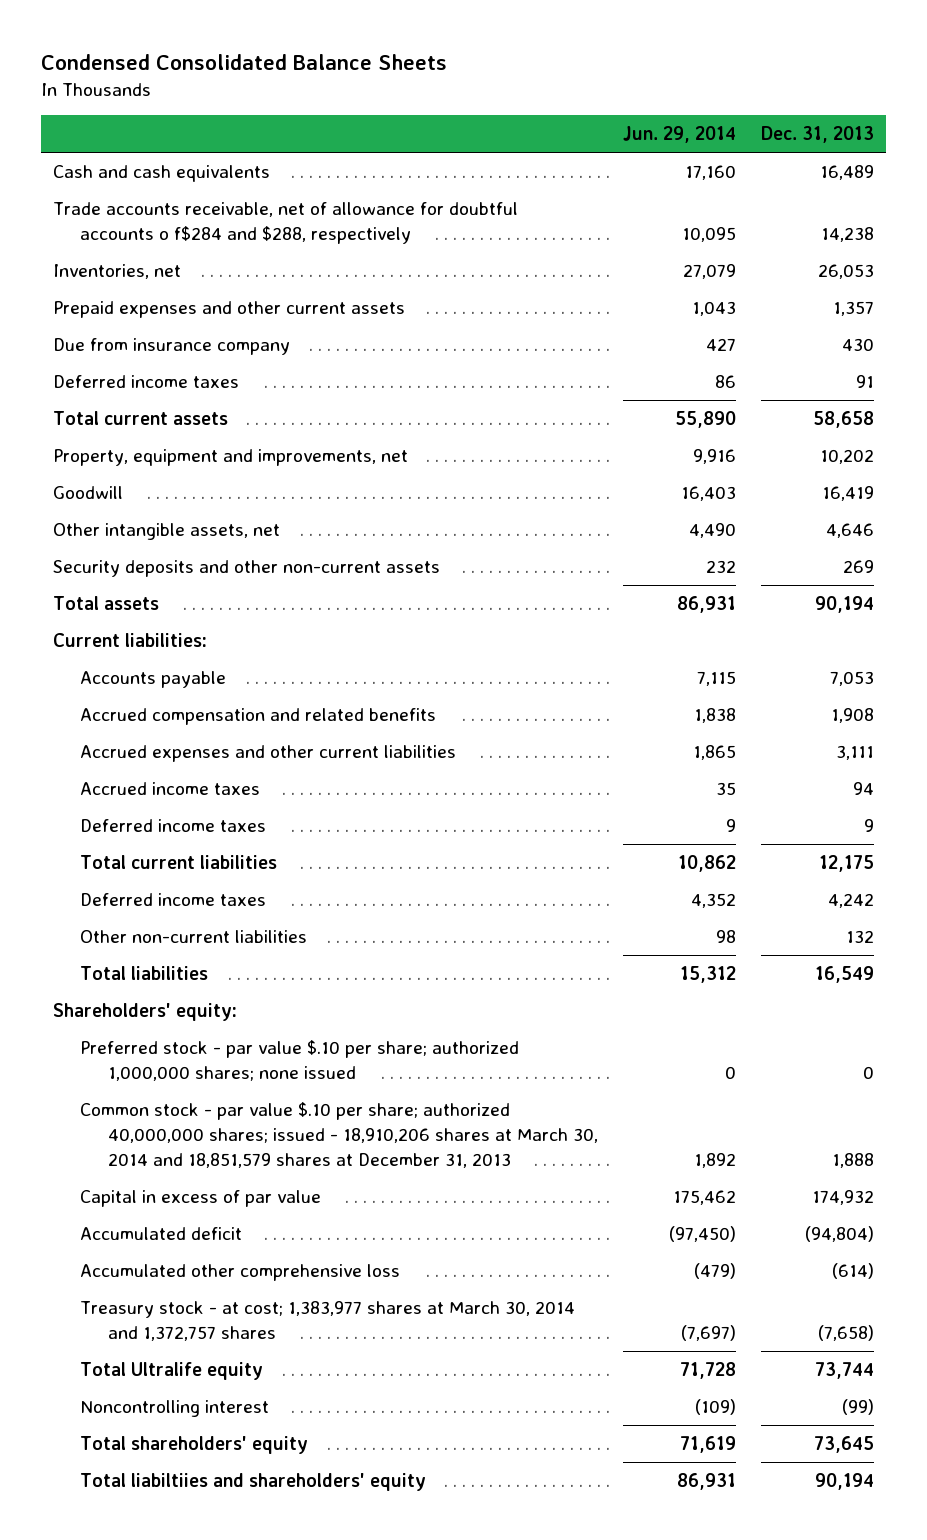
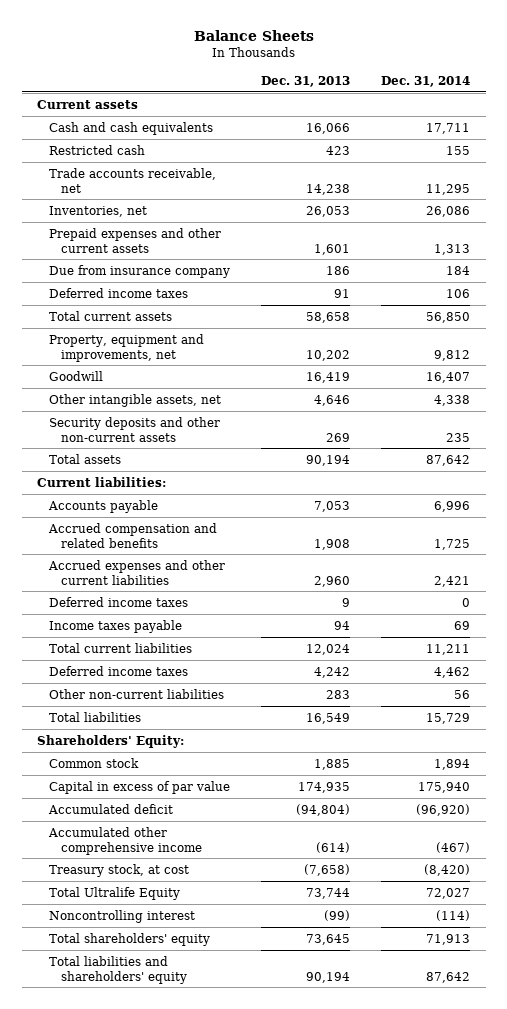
[40,54,447,71] Condensed Consolidated Balance Sheets -> [193,29,314,41] Balance Sheets
[622,126,736,144] Jun. 29, 2014 -> none
none -> [381,76,471,88] Dec. 31, 2014
none -> [37,99,139,109] Current assets
[819,165,874,181] 16,489 -> [306,122,351,134] 16,066
none -> [49,144,146,155] Restricted cash
[52,202,518,244] Trade accounts receivable, net of allowance for doubtful accounts o f$284 and $288, respectively -> [49,167,217,193] Trade accounts receivable, net
[832,301,874,317] 1,357 -> [314,243,351,255] 1,601
[841,338,874,352] 430 -> [326,265,351,275] 186
[80,782,261,796] Accrued income taxes -> none
[835,745,874,761] 3,111 -> [314,575,351,587] 2,960
none -> [49,619,183,633] Income taxes payable
[818,855,874,873] 12,175 -> [306,643,351,655] 12,024
[845,930,874,944] 132 -> [326,689,351,699] 283
[80,1040,520,1081] Preferred stock - par value $.10 per share; authorized 1,000,000 shares; none issued -> none
[80,1102,598,1168] Common stock - par value $.10 per share; authorized 40,000,000 shares; issued - 18,910,206 shares at March 30, 2014 and 18,851,579 shares at December 31, 2013 -> none
[52,1003,237,1022] Shareholders' equity: -> [37,734,185,748] Shareholders' Equity:
none -> [49,757,140,768] Common stock
[811,1190,874,1206] 174,932 -> [298,781,351,793] 174,935
[80,1264,401,1282] Accumulated other comprehensive loss -> [48,826,202,855] Accumulated other comprehensive income
[80,1301,576,1341] Treasury stock - at cost; 1,383,977 shares at March 30, 2014 and 1,372,757 shares -> [49,863,190,877] Treasury stock, at cost
[80,1362,264,1381] Total Ultralife equity -> [49,886,181,900] Total Ultralife Equity
[80,1473,427,1492] Total liabiltiies and shareholders' equity -> [49,955,187,984] Total liabilities and shareholders' equity

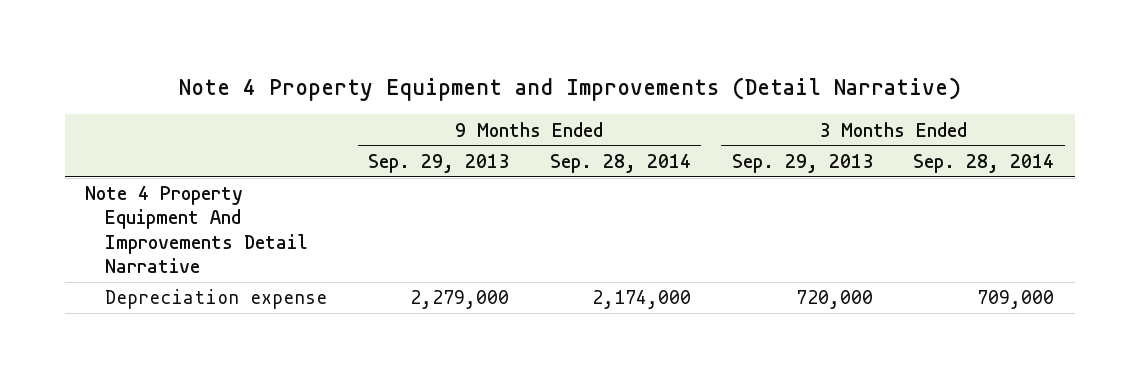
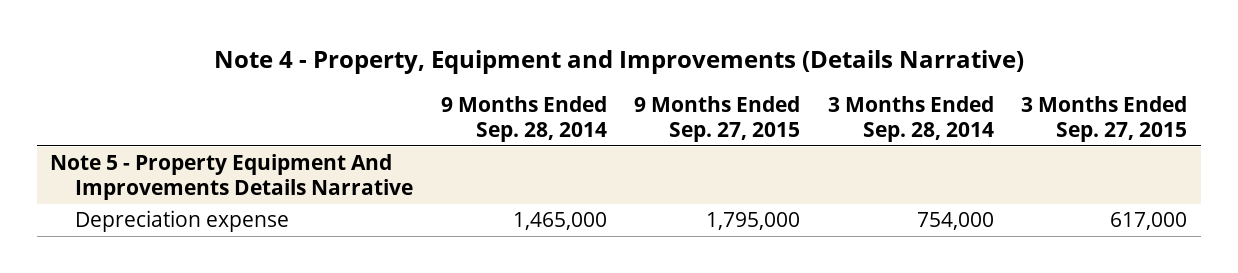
[178,77,961,102] Note 4 Property Equipment and Improvements (Detail Narrative) -> [213,50,1024,75] Note 4 - Property, Equipment and Improvements (Details Narrative)
[367,153,509,173] Sep. 29, 2013 -> none
[731,153,873,173] Sep. 29, 2013 -> none
none -> [634,95,801,142] 9 Months Ended Sep. 27, 2015
none -> [1021,95,1188,142] 3 Months Ended Sep. 27, 2015
[85,186,308,273] Note 4 Property Equipment And Improvements Detail Narrative -> [50,154,414,201] Note 5 - Property Equipment And Improvements Details Narrative
[591,290,691,310] 2,174,000 -> [512,212,607,231] 1,465,000
[977,290,1055,310] 709,000 -> [916,212,994,231] 754,000

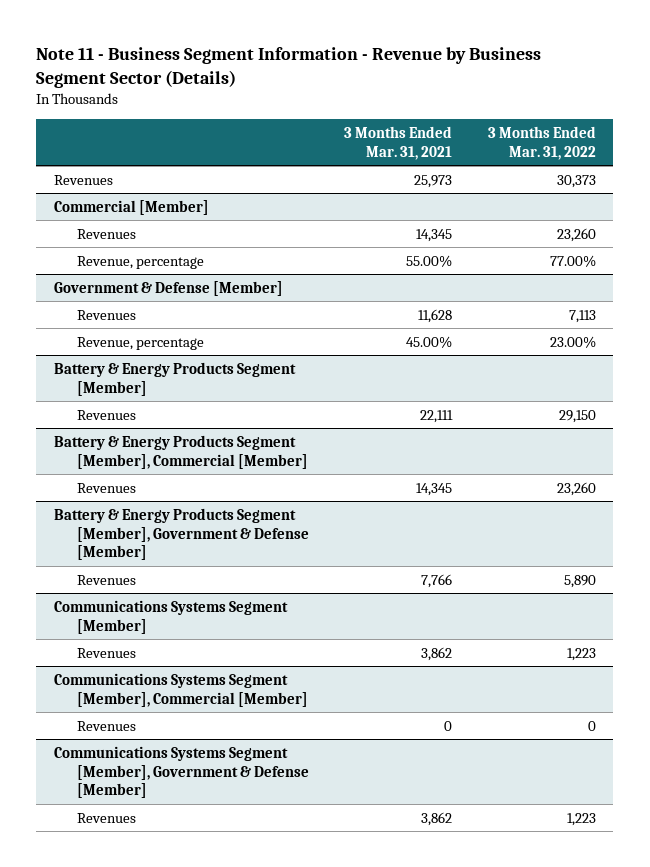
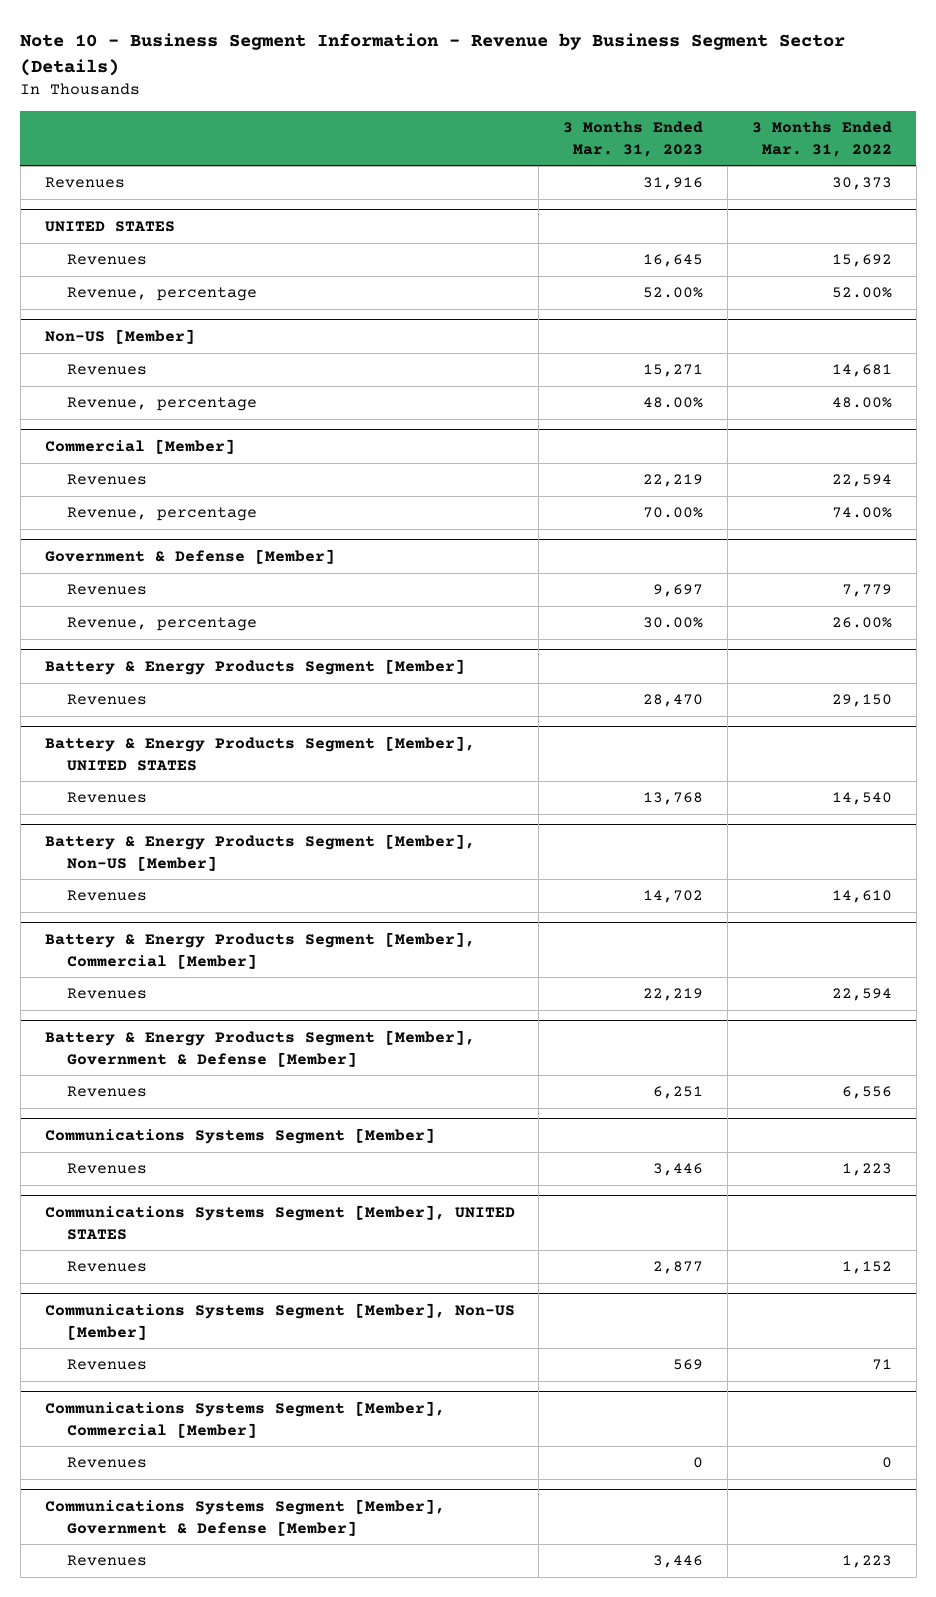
[36,47,542,88] Note 11 - Business Segment Information - Revenue by Business Segment Sector (Details) -> [20,33,846,76] Note 10 - Business Segment Information - Revenue by Business Segment Sector (Details)
[344,125,453,160] 3 Months Ended Mar. 31, 2021 -> none
none -> [563,121,704,157] 3 Months Ended Mar. 31, 2023
none -> [44,221,175,233] UNITED STATES
none -> [66,254,147,266] Revenues
none -> [66,287,257,302] Revenue, percentage
none -> [44,329,195,345] Non-US [Member]
none -> [66,364,147,376] Revenues
none -> [66,397,257,412] Revenue, percentage
[556,227,596,242] 23,260 -> [831,474,892,488] 22,594
[549,254,596,267] 77.00% -> [831,507,892,519] 74.00%
[568,309,596,323] 7,113 -> [841,584,892,598] 7,779
[549,335,596,348] 23.00% -> [831,617,892,629] 26.00%
none -> [44,736,475,771] Battery & Energy Products Segment [Member], UNITED STATES
none -> [66,792,147,804] Revenues
none -> [44,834,475,871] Battery & Energy Products Segment [Member], Non-US [Member]
none -> [66,890,147,902] Revenues
[556,481,596,496] 23,260 -> [831,988,892,1002] 22,594
[563,574,596,588] 5,890 -> [841,1086,892,1100] 6,556
none -> [44,1205,515,1240] Communications Systems Segment [Member], UNITED STATES
none -> [66,1261,147,1273] Revenues
none -> [44,1303,515,1340] Communications Systems Segment [Member], Non-US [Member]
none -> [66,1359,147,1371] Revenues

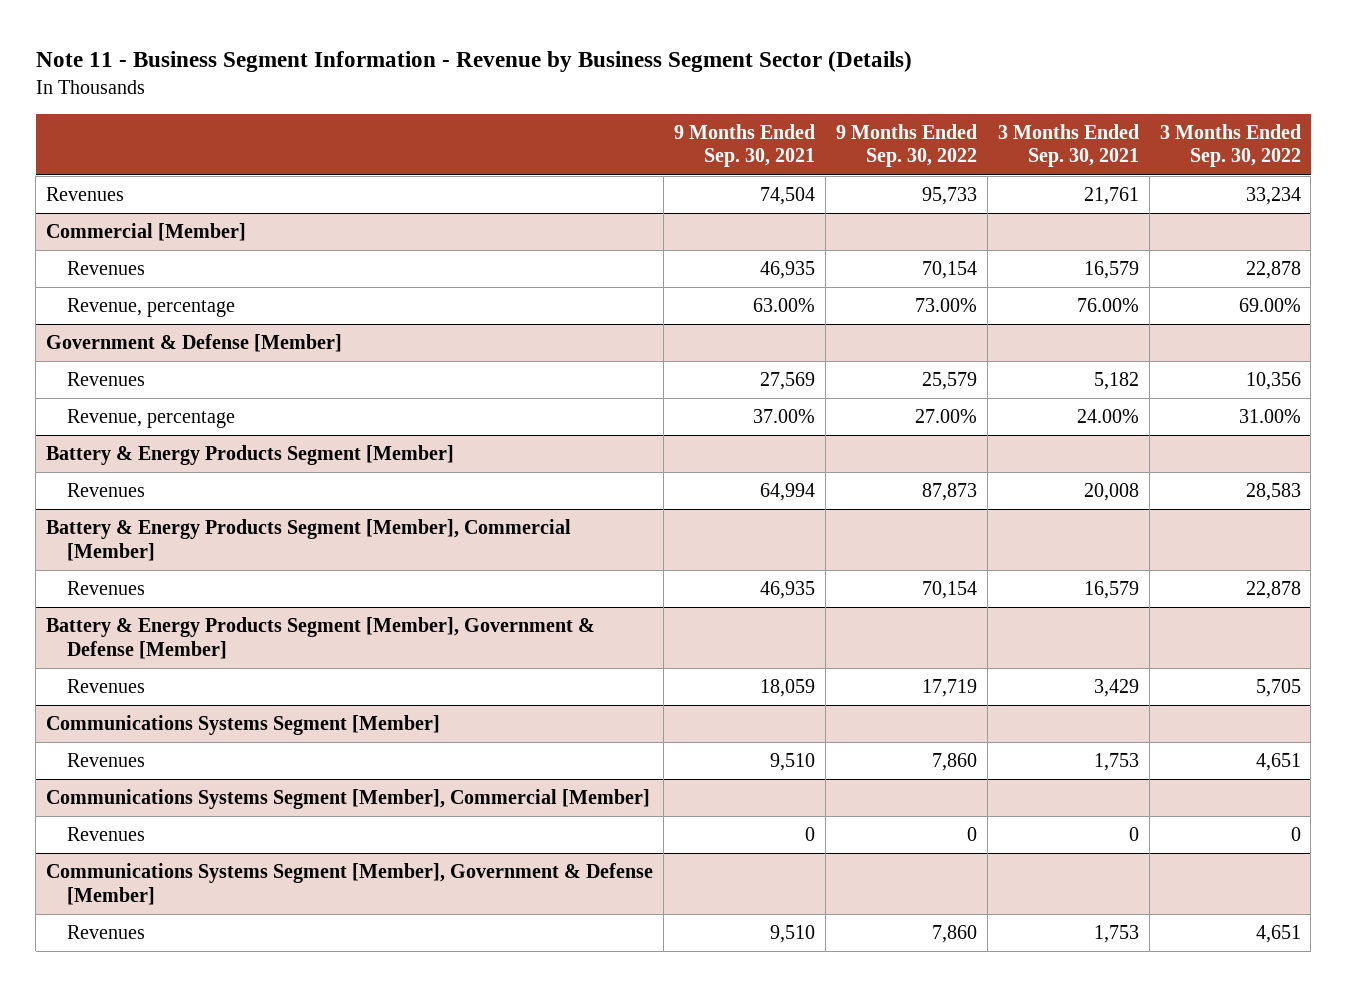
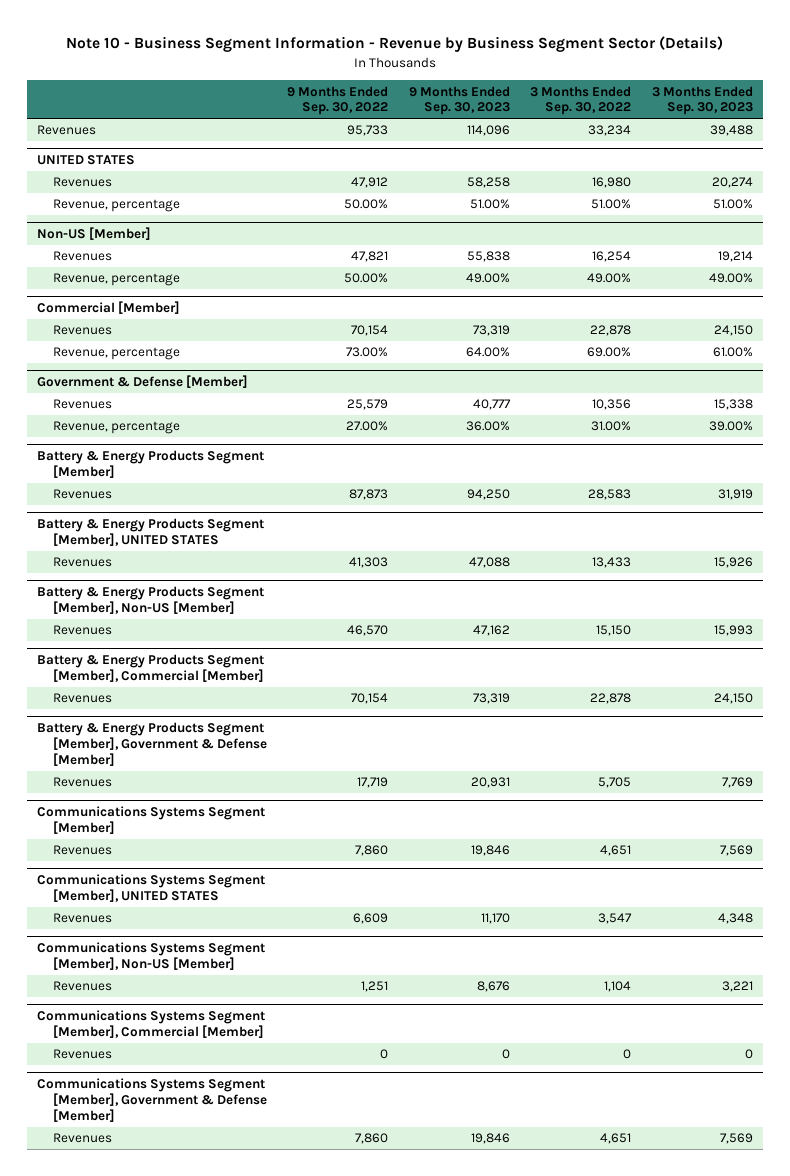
[35,50,912,72] Note 11 - Business Segment Information - Revenue by Business Segment Sector (Details) -> [66,36,724,53] Note 10 - Business Segment Information - Revenue by Business Segment Sector (Details)
[674,123,816,168] 9 Months Ended Sep. 30, 2021 -> none
[997,123,1139,168] 3 Months Ended Sep. 30, 2021 -> none
none -> [408,85,510,116] 9 Months Ended Sep. 30, 2023
none -> [651,85,753,116] 3 Months Ended Sep. 30, 2023
none -> [37,155,136,166] UNITED STATES
none -> [52,177,112,188] Revenues
none -> [52,199,180,213] Revenue, percentage
none -> [37,227,152,241] Non-US [Member]
none -> [52,251,112,262] Revenues
none -> [52,273,180,287] Revenue, percentage
none -> [37,518,265,547] Battery & Energy Products Segment [Member], UNITED STATES
none -> [52,557,112,568] Revenues
none -> [37,586,265,615] Battery & Energy Products Segment [Member], Non-US [Member]
none -> [52,625,112,636] Revenues
none -> [37,874,266,903] Communications Systems Segment [Member], UNITED STATES
none -> [52,913,112,924] Revenues
none -> [37,942,266,971] Communications Systems Segment [Member], Non-US [Member]
none -> [52,981,112,992] Revenues

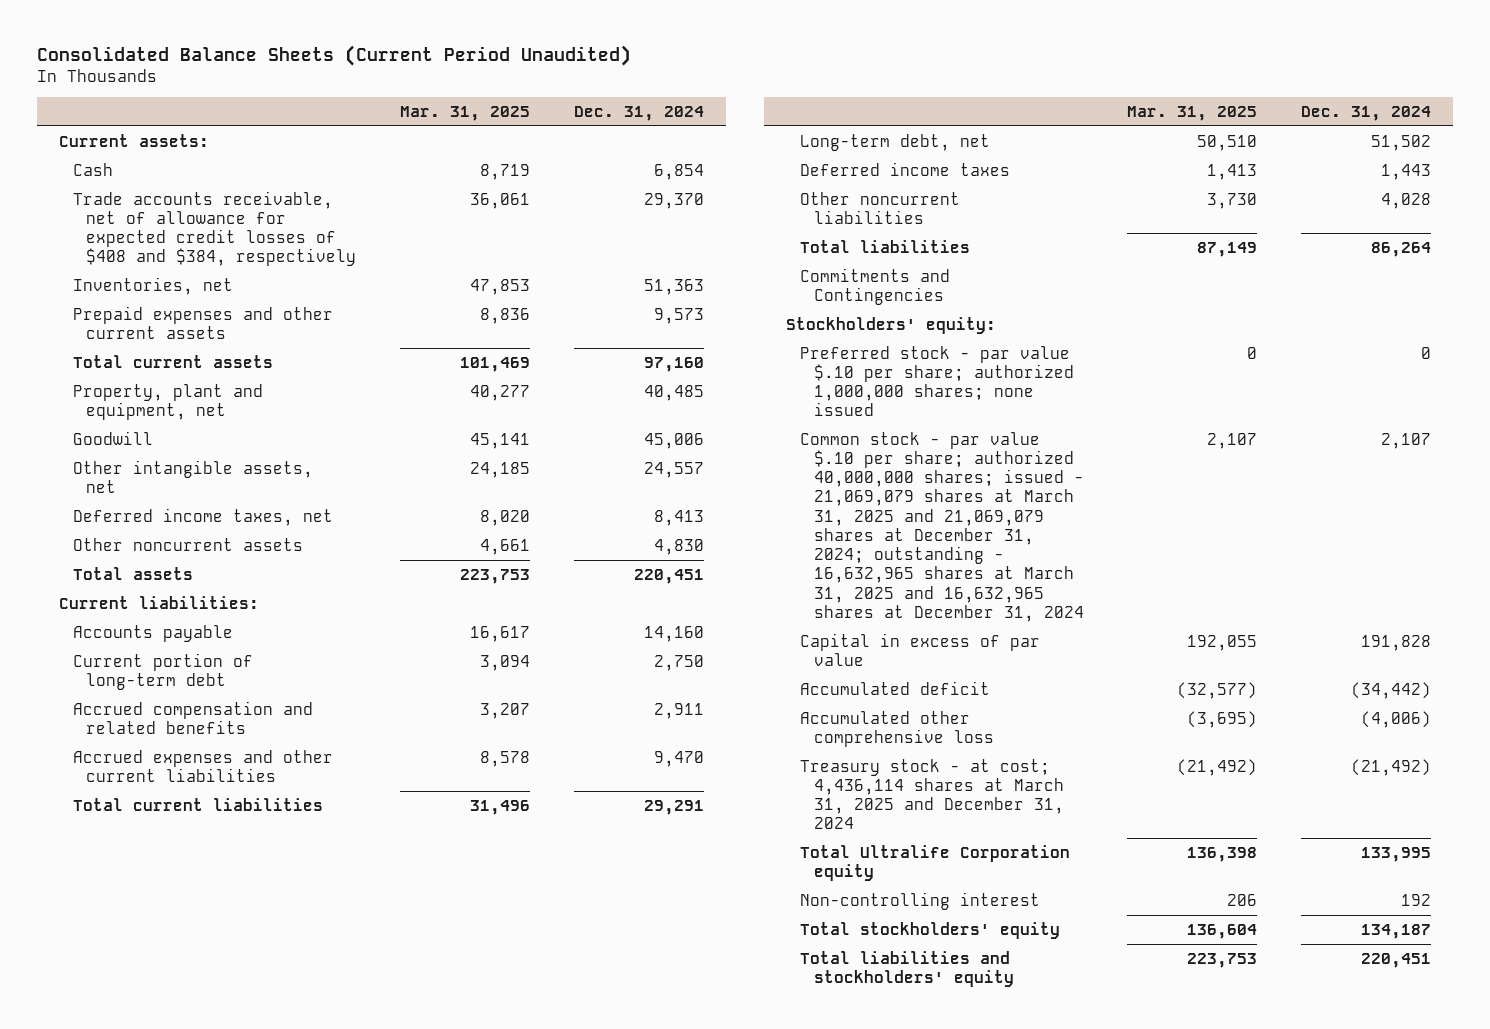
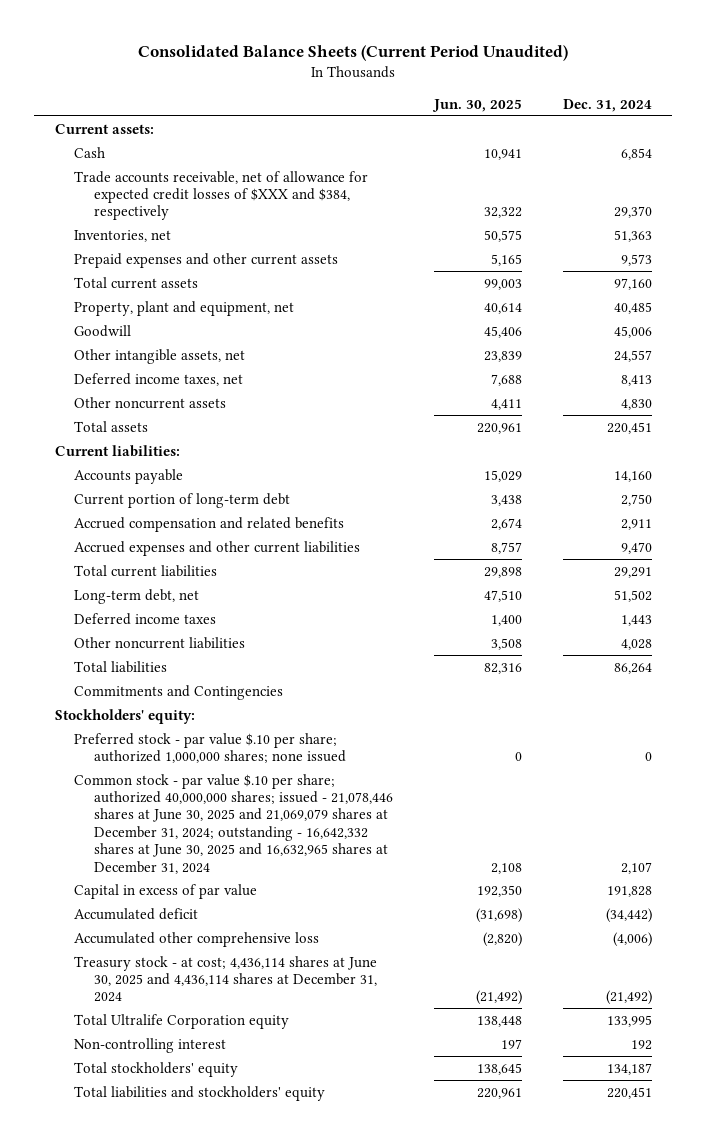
[400,105,531,121] Mar. 31, 2025 -> none
none -> [431,98,522,112] Jun. 30, 2025
[72,190,357,267] Trade accounts receivable, net of allowance for expected credit losses of $408 and $384, respectively -> [74,170,369,221] Trade accounts receivable, net of allowance for expected credit losses of $XXX and $384, respectively
[799,431,1084,622] Common stock - par value $.10 per share; authorized 40,000,000 shares; issued - 21,069,079 shares at March 31, 2025 and 21,069,079 shares at December 31, 2024; outstanding - 16,632,965 shares at March 31, 2025 and 16,632,965 shares at December 31, 2024 -> [74,773,393,874] Common stock - par value $.10 per share; authorized 40,000,000 shares; issued - 21,078,446 shares at June 30, 2025 and 21,069,079 shares at December 31, 2024; outstanding - 16,642,332 shares at June 30, 2025 and 16,632,965 shares at December 31, 2024
[799,758,1064,830] Treasury stock - at cost; 4,436,114 shares at March 31, 2025 and December 31, 2024 -> [74,955,378,1003] Treasury stock - at cost; 4,436,114 shares at June 30, 2025 and 4,436,114 shares at December 31, 2024

